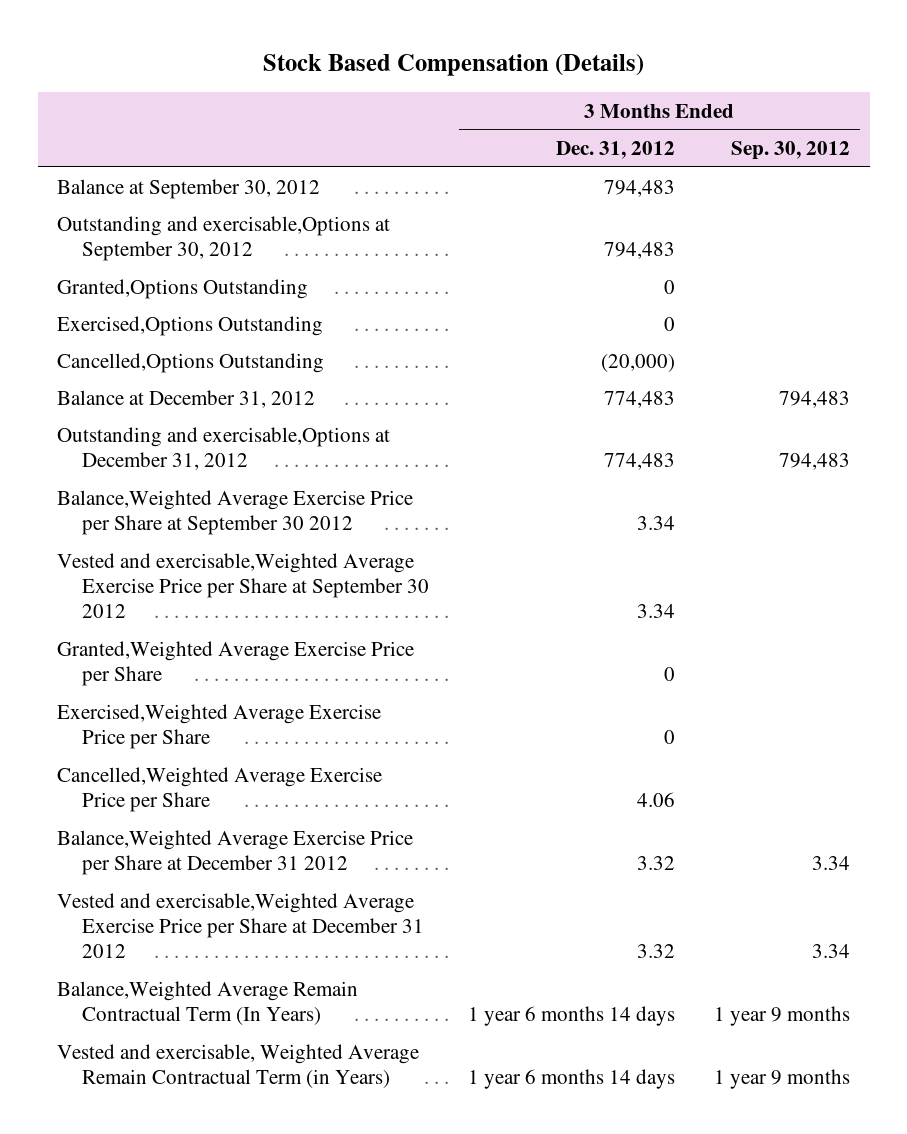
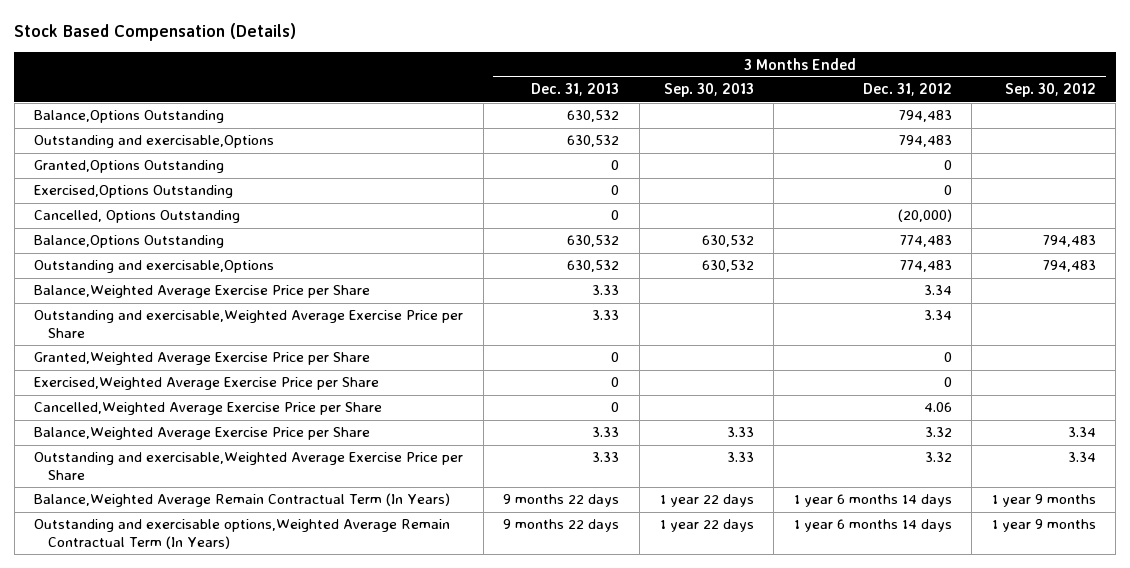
none -> [531,83,620,97] Dec. 31, 2013
none -> [663,83,754,98] Sep. 30, 2013
[57,178,321,199] Balance at September 30, 2012 -> [34,110,225,124] Balance,Options Outstanding
[57,215,391,262] Outstanding and exercisable,Options at September 30, 2012 -> [34,135,275,149] Outstanding and exercisable,Options
[57,352,325,373] Cancelled,Options Outstanding -> [34,210,241,224] Cancelled, Options Outstanding
[57,389,316,408] Balance at December 31, 2012 -> [34,235,225,249] Balance,Options Outstanding
[57,426,391,471] Outstanding and exercisable,Options at December 31, 2012 -> [34,260,275,274] Outstanding and exercisable,Options
[57,489,414,536] Balance,Weighted Average Exercise Price per Share at September 30 2012 -> [34,285,371,299] Balance,Weighted Average Exercise Price per Share
[57,552,430,619] Vested and exercisable,Weighted Average Exercise Price per Share at September 30 2012 -> [34,310,464,339] Outstanding and exercisable,Weighted Average Exercise Price per Share
[57,829,414,876] Balance,Weighted Average Exercise Price per Share at December 31 2012 -> [34,427,371,441] Balance,Weighted Average Exercise Price per Share
[57,892,425,959] Vested and exercisable,Weighted Average Exercise Price per Share at December 31 2012 -> [34,452,464,481] Outstanding and exercisable,Weighted Average Exercise Price per Share
[57,1043,420,1089] Vested and exercisable, Weighted Average Remain Contractual Term (in Years) -> [34,519,451,550] Outstanding and exercisable options,Weighted Average Remain Contractual Term (In Years)

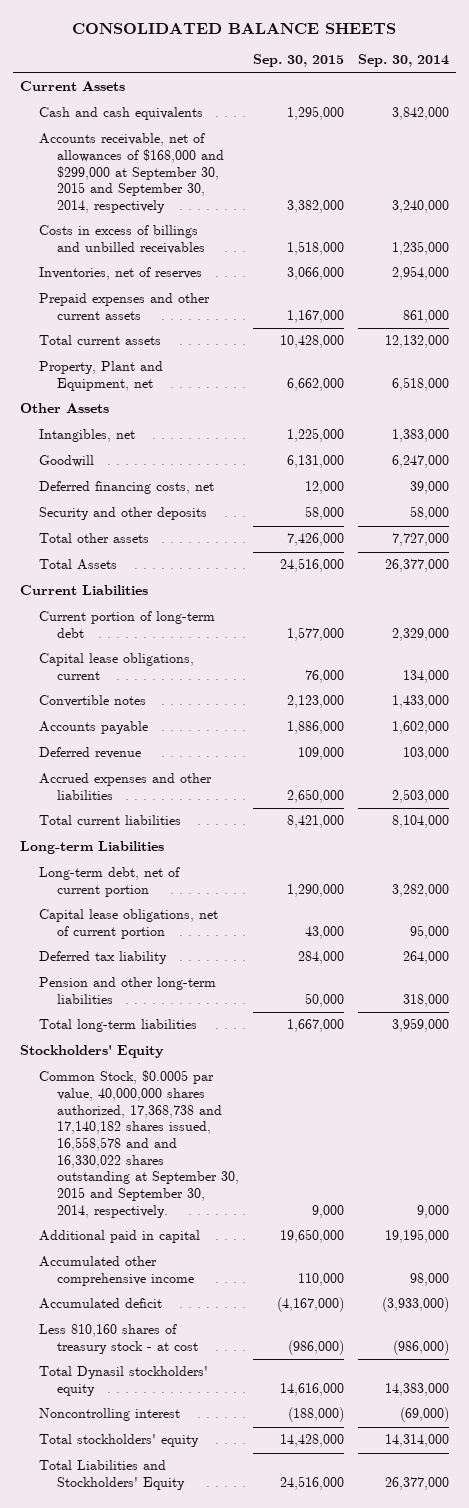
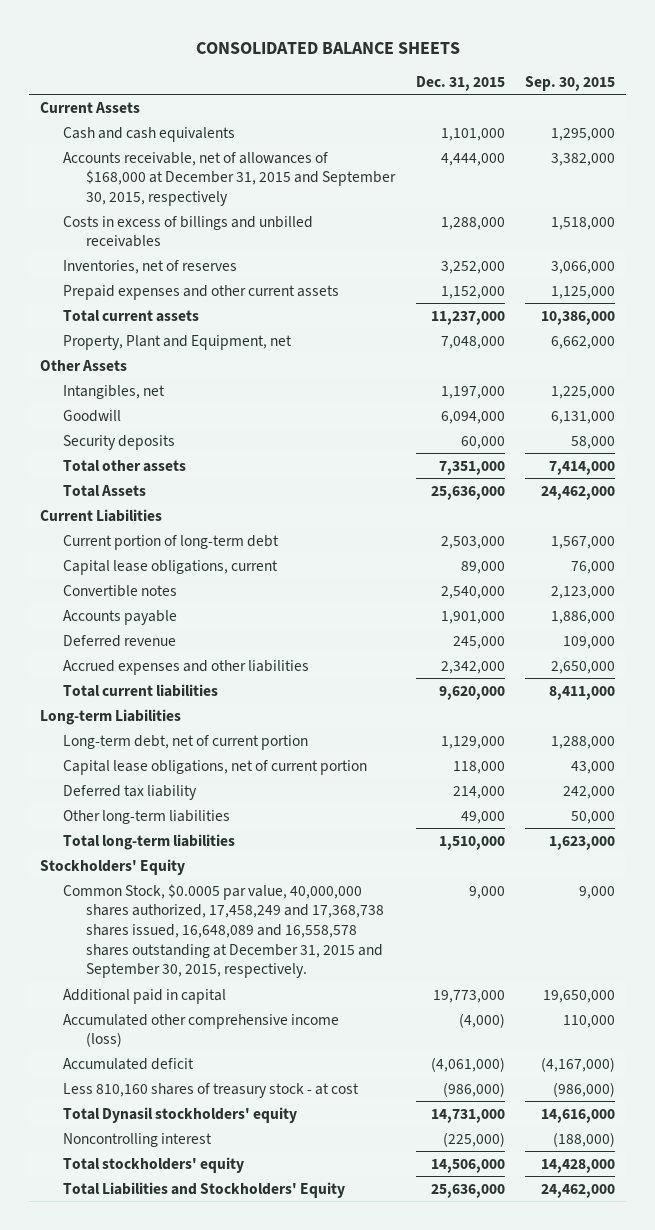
[357,54,449,68] Sep. 30, 2014 -> none
none -> [415,76,505,92] Dec. 31, 2015
[38,133,225,213] Accounts receivable, net of allowances of $168,000 and $299,000 at September 30, 2015 and September 30, 2014, respectively -> [63,151,397,206] Accounts receivable, net of allowances of $168,000 at December 31, 2015 and September 30, 2015, respectively
[287,310,345,324] 1,167,000 -> [551,285,616,299] 1,125,000
[280,335,345,349] 10,428,000 -> [541,310,616,325] 10,386,000
[38,481,214,495] Deferred financing costs, net -> none
[38,507,207,521] Security and other deposits -> [63,434,176,450] Security deposits
[287,533,345,547] 7,426,000 -> [549,460,616,475] 7,414,000
[280,558,345,573] 24,516,000 -> [541,485,616,500] 24,462,000
[287,627,345,642] 1,577,000 -> [551,535,616,549] 1,567,000
[287,815,345,829] 8,421,000 -> [549,685,616,700] 8,411,000
[287,884,345,898] 1,290,000 -> [551,735,616,749] 1,288,000
[298,951,345,965] 284,000 -> [563,785,616,799] 242,000
[38,977,216,1005] Pension and other long-term liabilities -> [63,809,231,824] Other long-term liabilities
[287,1019,345,1033] 1,667,000 -> [549,835,616,850] 1,623,000
[38,1070,240,1218] Common Stock, $0.0005 par value, 40,000,000 shares authorized, 17,368,738 and 17,140,182 shares issued, 16,558,578 and and 16,330,022 shares outstanding at September 30, 2015 and September 30, 2014, respectively. -> [63,883,385,979] Common Stock, $0.0005 par value, 40,000,000 shares authorized, 17,458,249 and 17,368,738 shares issued, 16,648,089 and 16,558,578 shares outstanding at December 31, 2015 and September 30, 2015, respectively.
[38,1256,195,1287] Accumulated other comprehensive income -> [63,1013,340,1048] Accumulated other comprehensive income (loss)
[280,1476,345,1491] 24,516,000 -> [541,1183,616,1198] 24,462,000

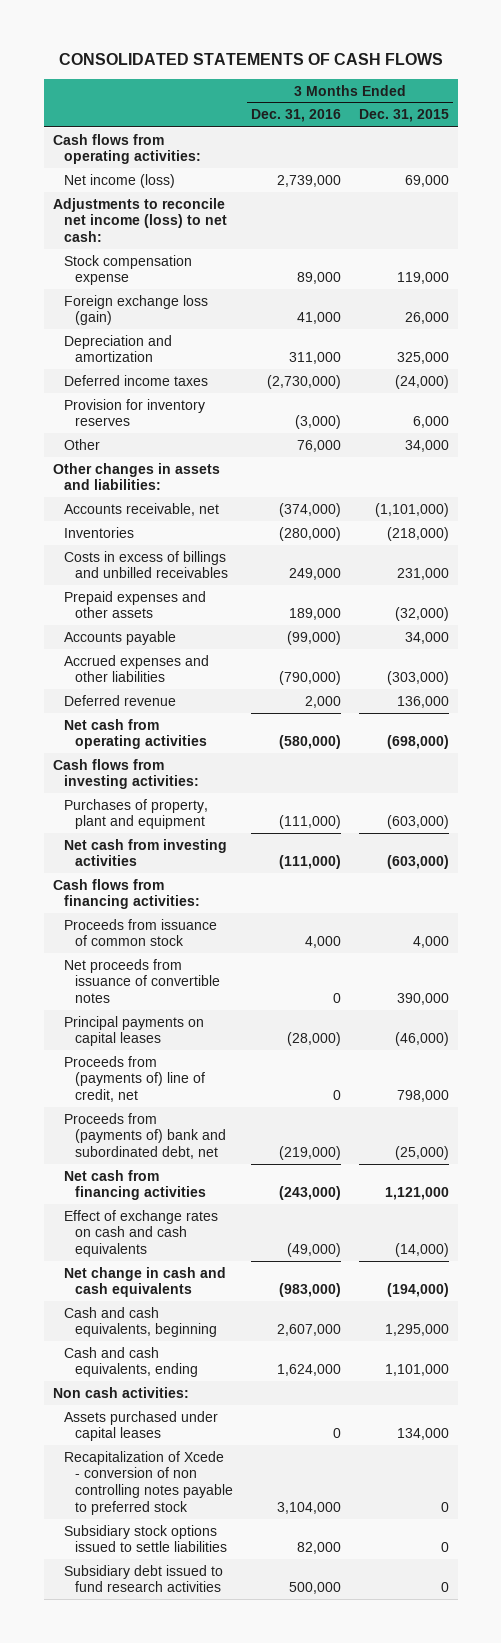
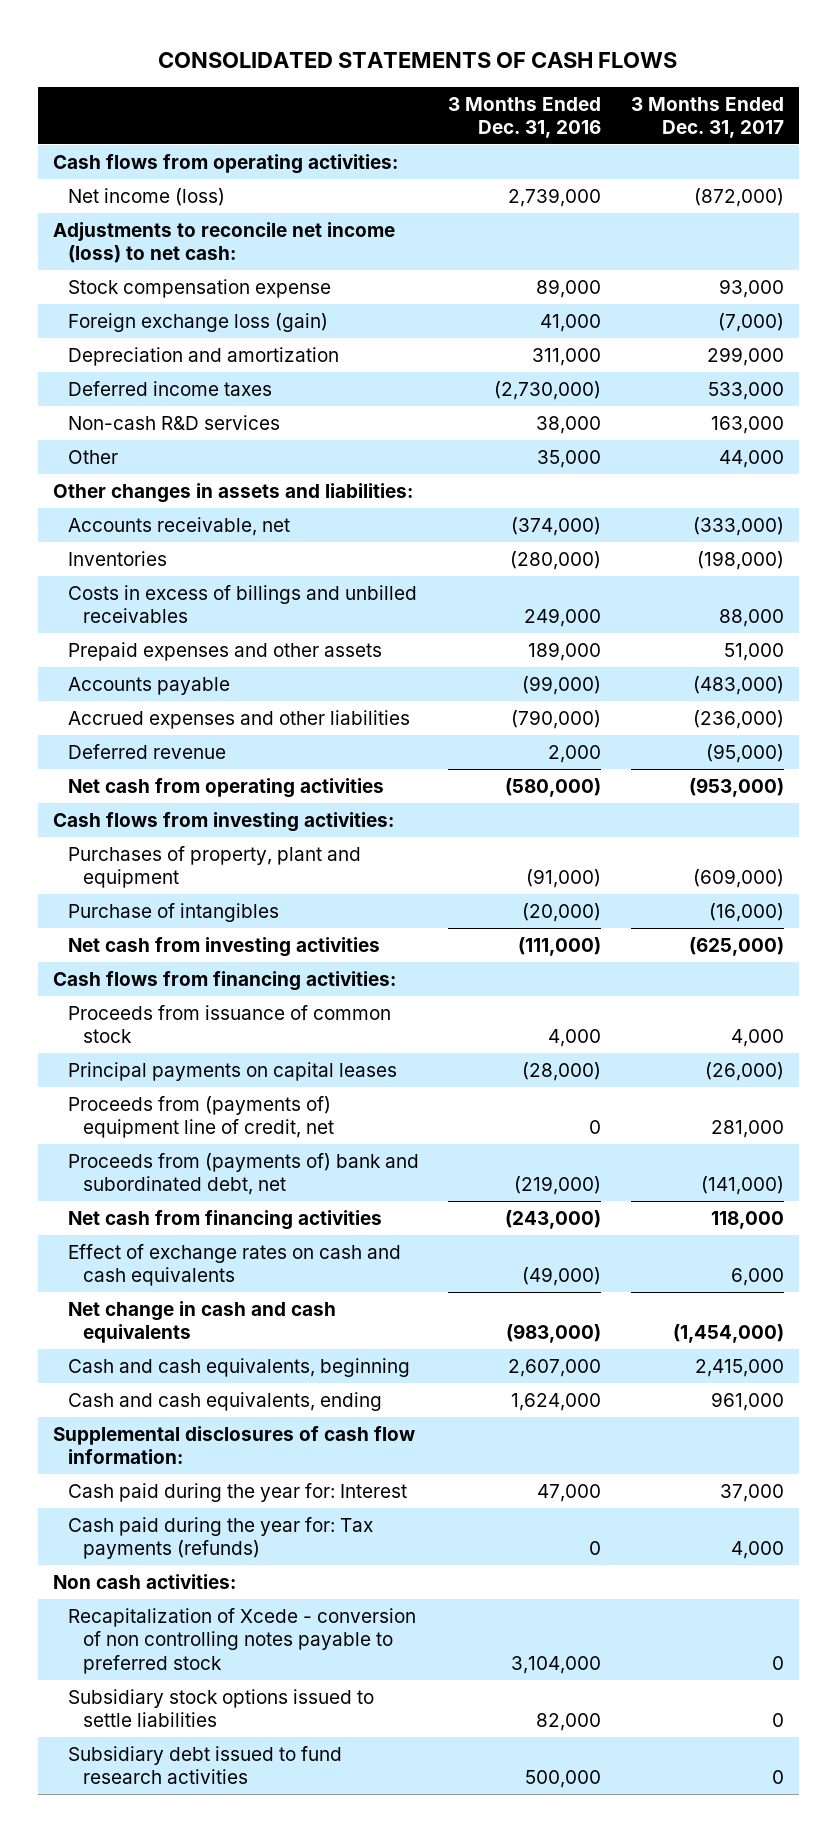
[358,109,449,123] Dec. 31, 2015 -> none
none -> [630,96,784,139] 3 Months Ended Dec. 31, 2017
[63,398,205,427] Provision for inventory reserves -> none
none -> [67,414,280,430] Non-cash R&D services
[296,439,341,452] 76,000 -> [537,449,602,468] 35,000
[278,815,341,830] (111,000) -> [526,869,602,889] (91,000)
none -> [67,902,279,922] Purchase of intangibles
[63,958,221,1003] Net proceeds from issuance of convertible notes -> none
[63,1055,206,1102] Proceeds from (payments of) line of credit, net -> [67,1095,334,1139] Proceeds from (payments of) equipment line of credit, net
none -> [52,1425,415,1465] Supplemental disclosures of cash flow information:
none -> [67,1482,407,1502] Cash paid during the year for: Interest
none -> [67,1516,373,1560] Cash paid during the year for: Tax payments (refunds)
[63,1410,218,1442] Assets purchased under capital leases -> none

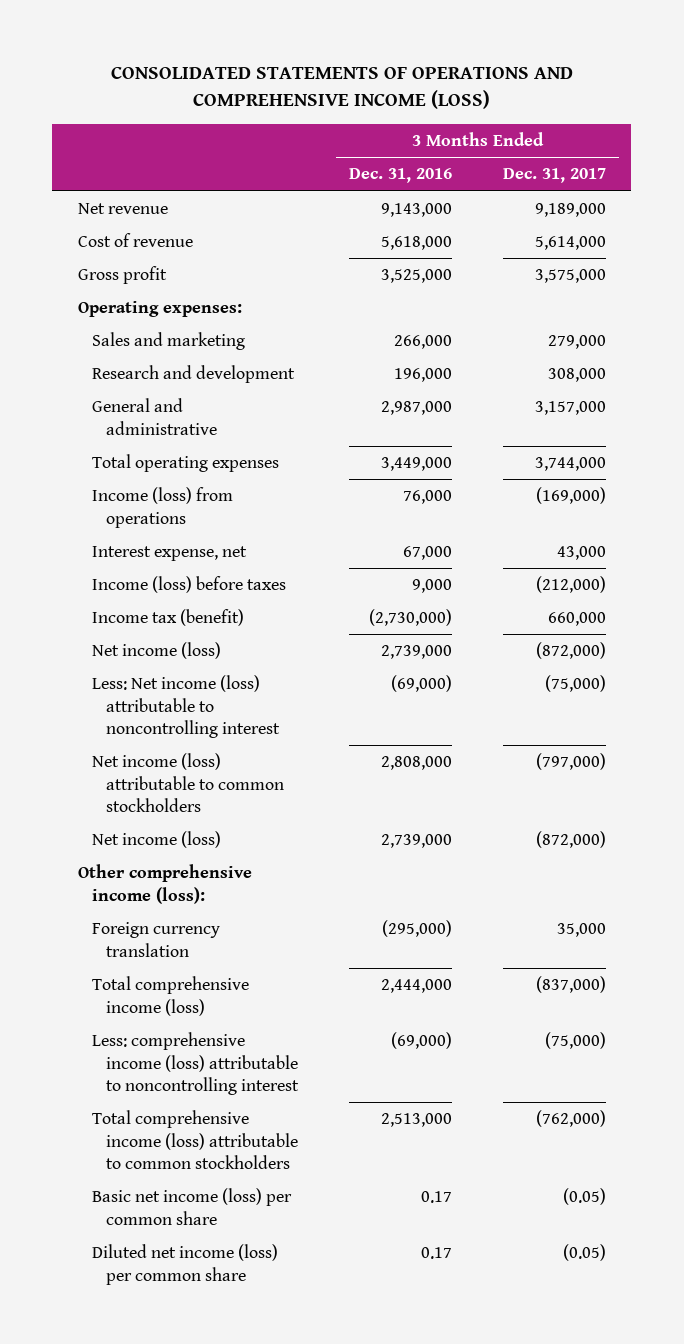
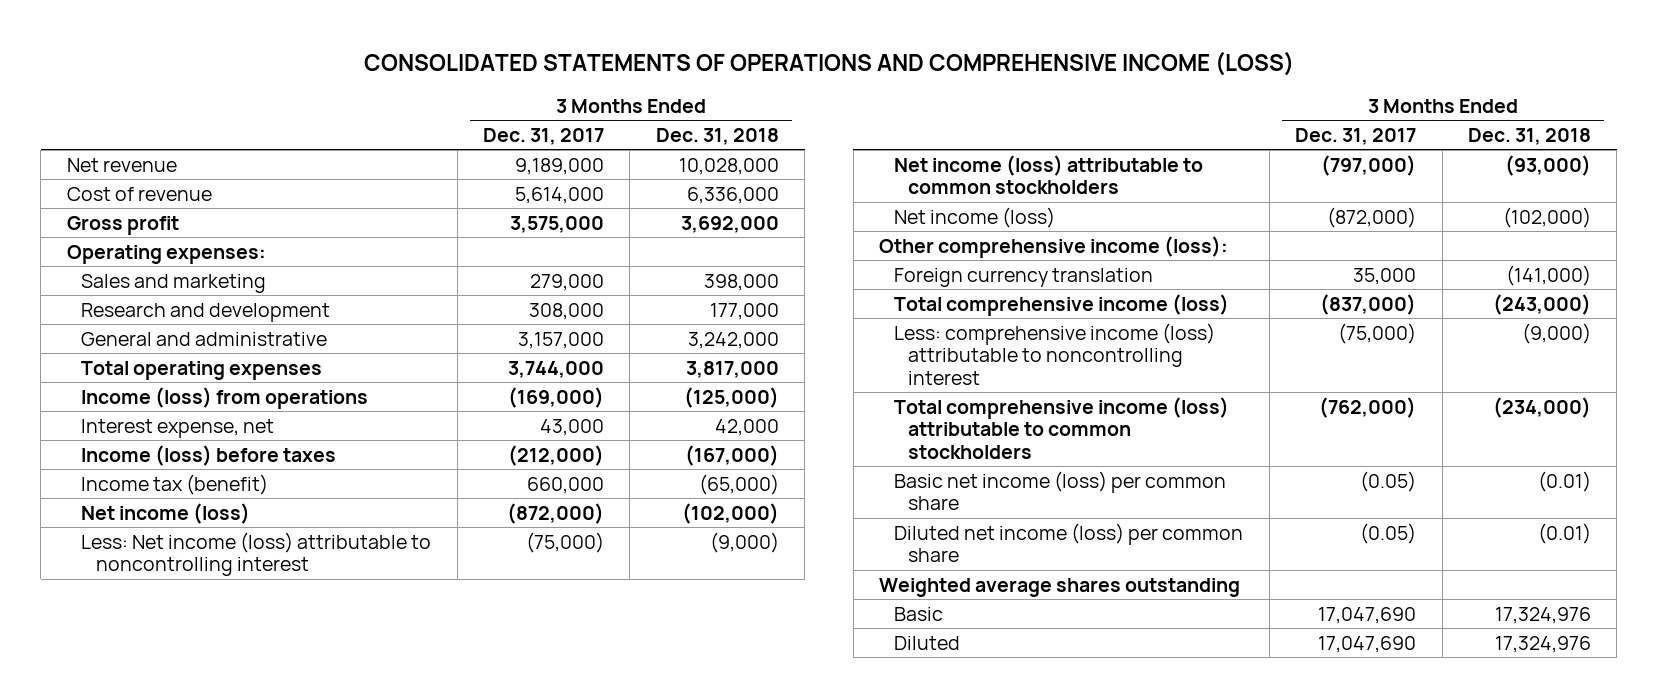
[349,168,453,184] Dec. 31, 2016 -> none
none -> [655,127,779,145] Dec. 31, 2018
none -> [879,577,1241,597] Weighted average shares outstanding
none -> [893,606,943,621] Basic
none -> [893,635,960,650] Diluted

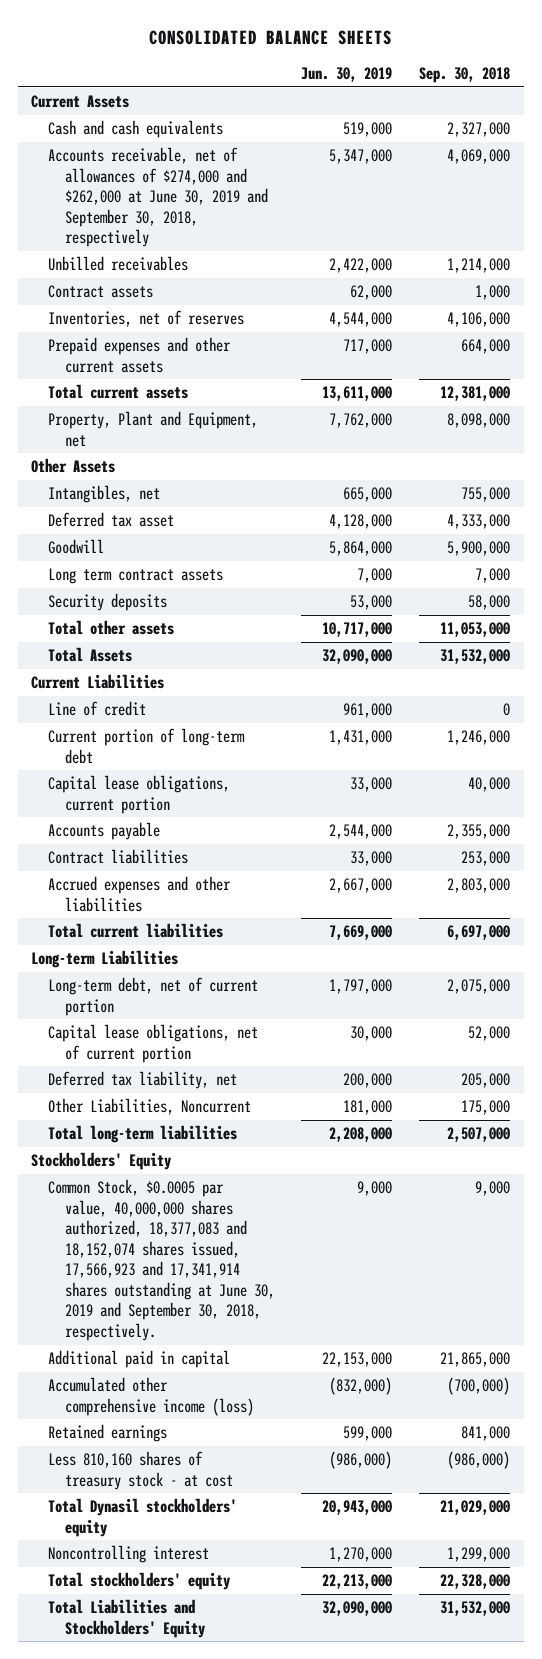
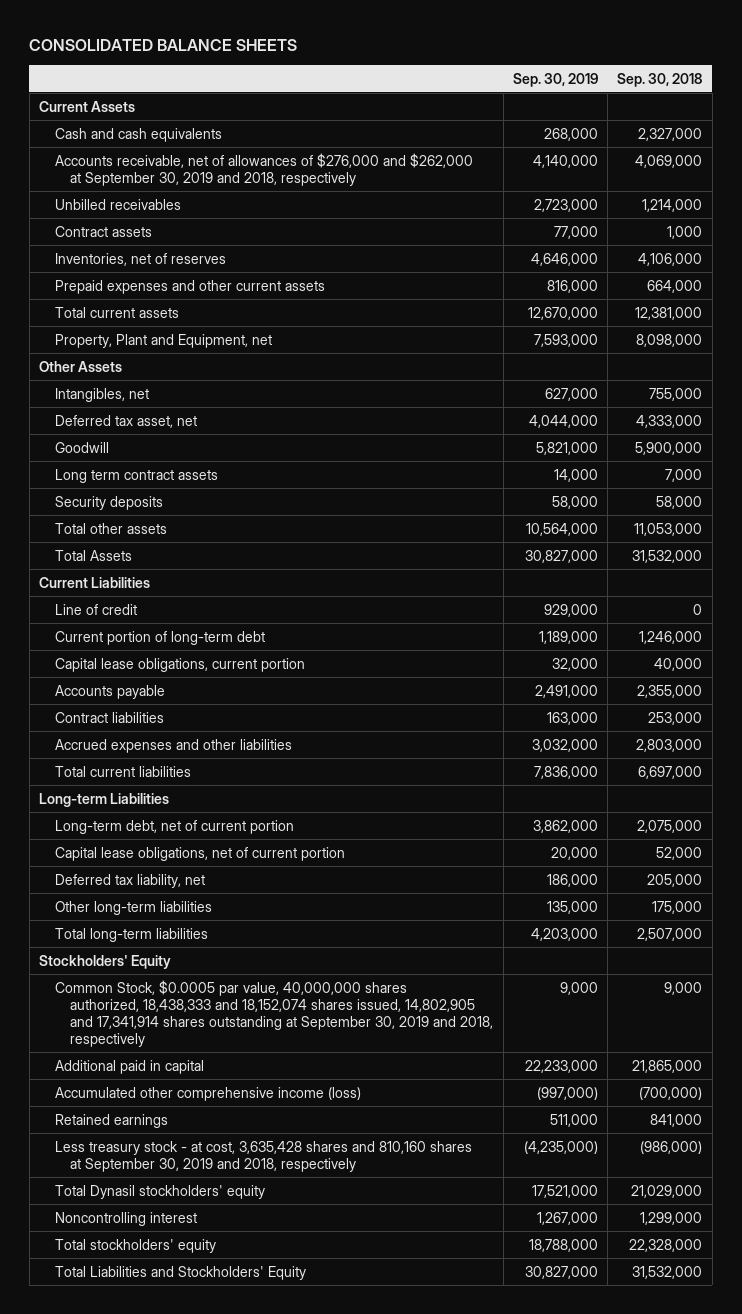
[301,67,393,83] Jun. 30, 2019 -> none
none -> [512,72,598,87] Sep. 30, 2019
[47,147,268,248] Accounts receivable, net of allowances of $274,000 and $262,000 at June 30, 2019 and September 30, 2018, respectively -> [54,152,473,186] Accounts receivable, net of allowances of $276,000 and $262,000 at September 30, 2019 and 2018, respectively
[47,512,174,528] Deferred tax asset -> [54,414,197,428] Deferred tax asset, net
[47,1098,251,1116] Other Liabilities, Noncurrent -> [54,900,212,915] Other long-term liabilities
[47,1179,275,1341] Common Stock, $0.0005 par value, 40,000,000 shares authorized, 18,377,083 and 18,152,074 shares issued, 17,566,923 and 17,341,914 shares outstanding at June 30, 2019 and September 30, 2018, respectively. -> [54,979,494,1048] Common Stock, $0.0005 par value, 40,000,000 shares authorized, 18,438,333 and 18,152,074 shares issued, 14,802,905 and 17,341,914 shares outstanding at September 30, 2019 and 2018, respectively
[47,1451,233,1490] Less 810,160 shares of treasury stock - at cost -> [54,1140,472,1172] Less treasury stock - at cost, 3,635,428 shares and 810,160 shares at September 30, 2019 and 2018, respectively

